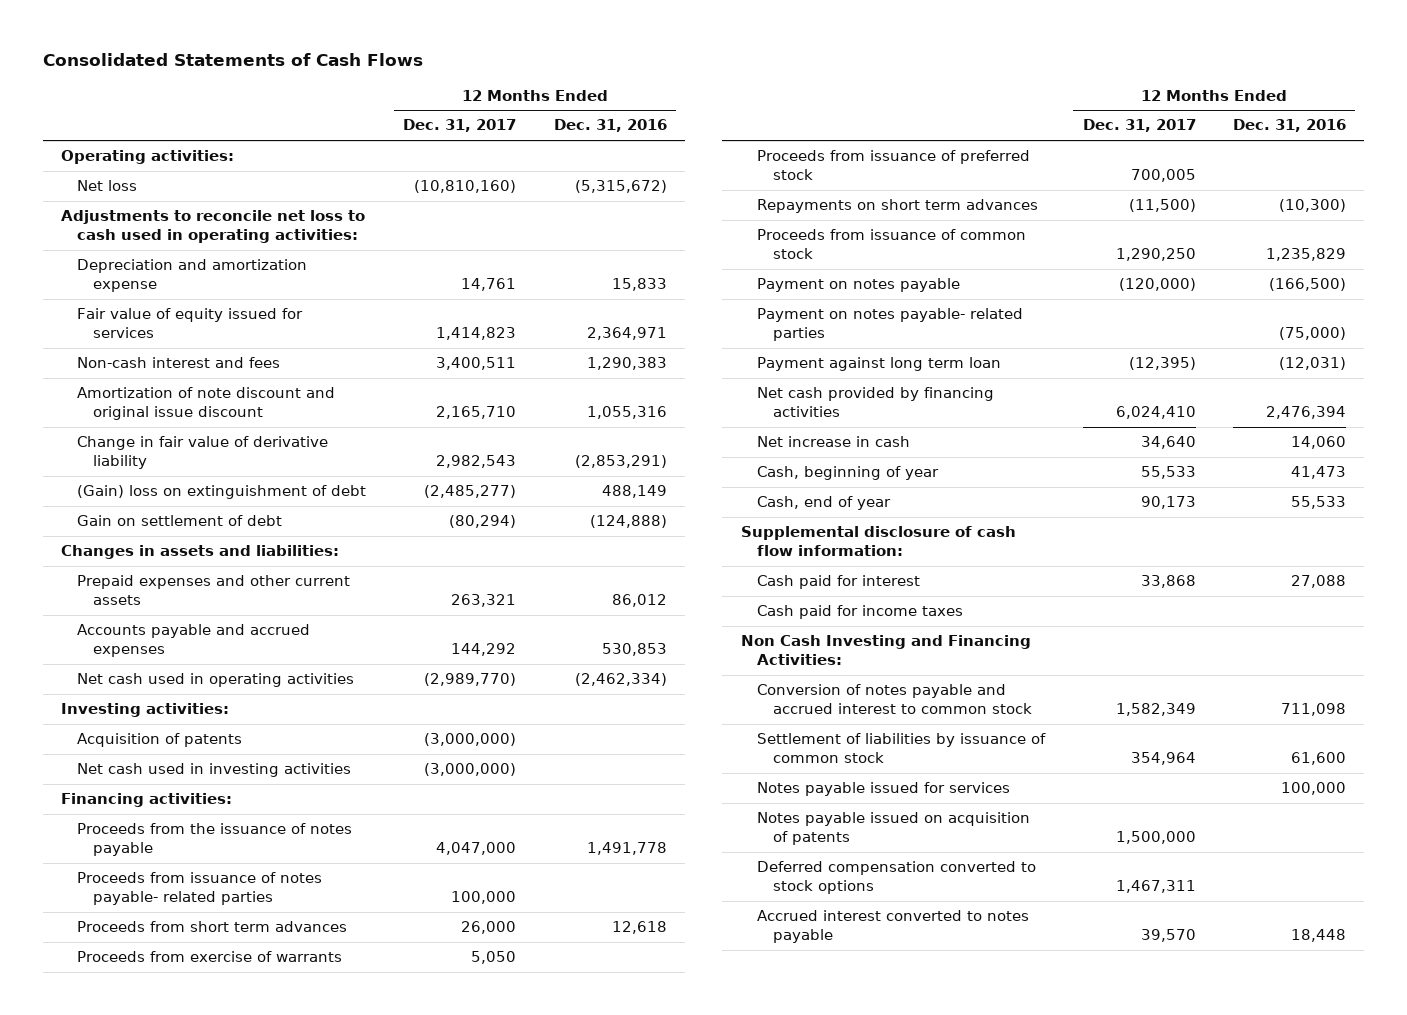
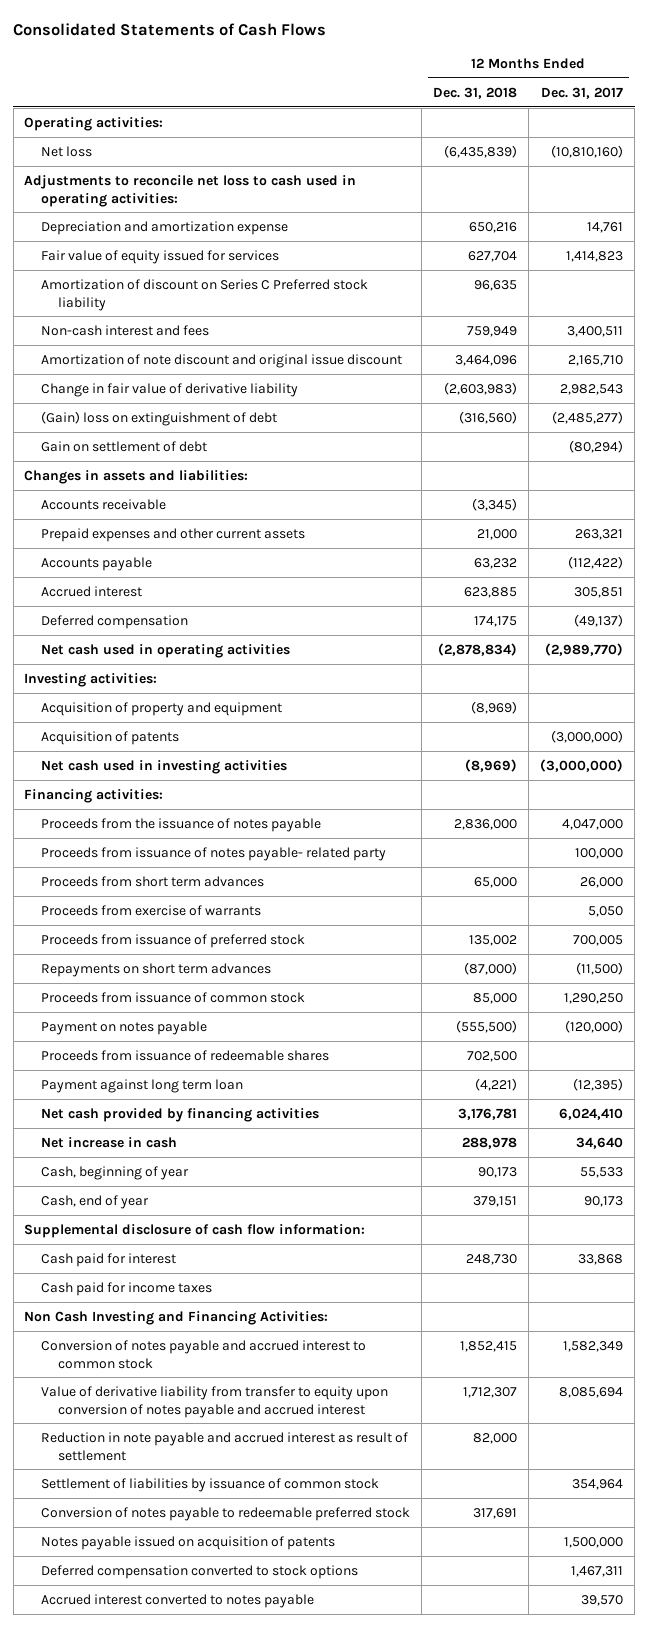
[553,119,667,133] Dec. 31, 2016 -> none
none -> [433,86,518,99] Dec. 31, 2018
none -> [41,278,369,311] Amortization of discount on Series C Preferred stock liability
none -> [41,498,167,510] Accounts receivable
[77,624,311,658] Accounts payable and accrued expenses -> none
none -> [41,556,153,571] Accounts payable
none -> [41,585,143,597] Accrued interest
none -> [41,614,189,629] Deferred compensation
none -> [41,701,283,716] Acquisition of property and equipment
[77,872,323,906] Proceeds from issuance of notes payable- related parties -> [41,846,387,861] Proceeds from issuance of notes payable- related party
[756,308,1023,342] Payment on notes payable- related parties -> none
none -> [41,1049,330,1061] Proceeds from issuance of redeemable shares
none -> [41,1385,389,1418] Value of derivative liability from transfer to equity upon conversion of notes payable and accrued interest
none -> [41,1431,409,1461] Reduction in note payable and accrued interest as result of settlement
[756,782,1010,797] Notes payable issued for services -> none
none -> [41,1506,411,1521] Conversion of notes payable to redeemable preferred stock

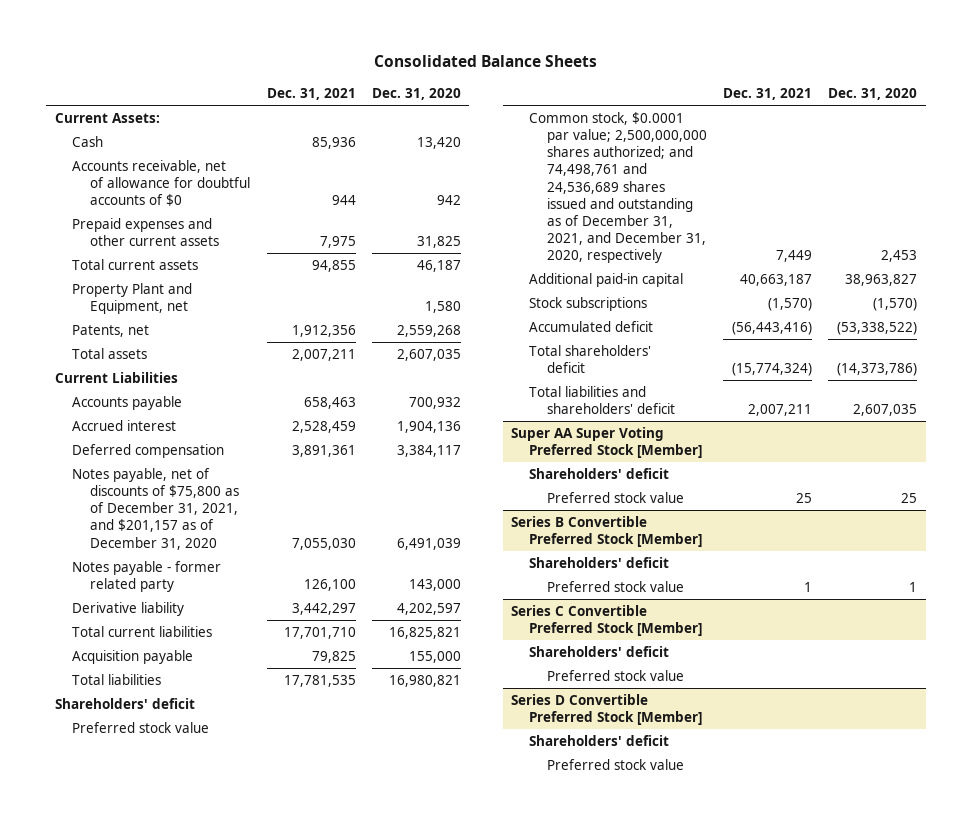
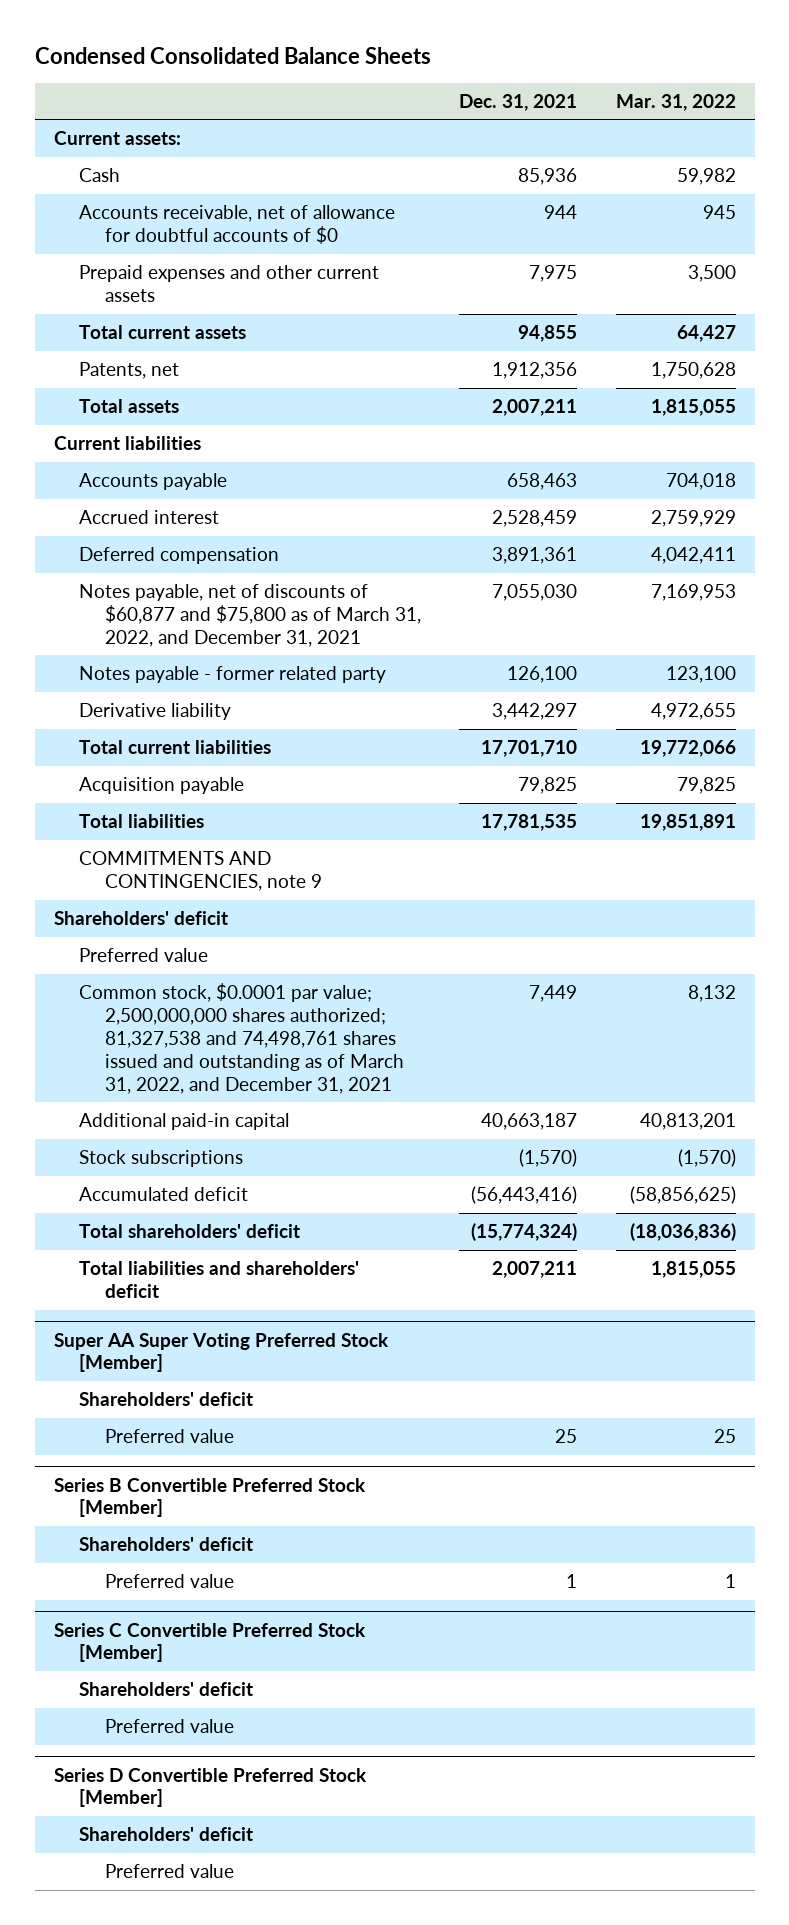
[374,55,598,68] Consolidated Balance Sheets -> [34,46,431,64] Condensed Consolidated Balance Sheets
[371,87,461,100] Dec. 31, 2020 -> none
none -> [615,93,736,111] Mar. 31, 2022
[54,112,160,123] Current Assets: -> [53,131,181,146] Current assets:
[72,282,193,315] Property Plant and Equipment, net -> none
[54,371,178,383] Current Liabilities -> [53,436,201,451] Current liabilities
[72,467,240,550] Notes payable, net of discounts of $75,800 as of December 31, 2021, and $201,157 as of December 31, 2020 -> [79,584,421,647] Notes payable, net of discounts of $60,877 and $75,800 as of March 31, 2022, and December 31, 2021
none -> [79,851,322,891] COMMITMENTS AND CONTINGENCIES, note 9
[72,721,210,733] Preferred stock value -> [79,948,209,963] Preferred value
[528,111,707,264] Common stock, $0.0001 par value; 2,500,000,000 shares authorized; and 74,498,761 and 24,536,689 shares issued and outstanding as of December 31, 2021, and December 31, 2020, respectively -> [79,983,404,1094] Common stock, $0.0001 par value; 2,500,000,000 shares authorized; 81,327,538 and 74,498,761 shares issued and outstanding as of March 31, 2022, and December 31, 2021
[546,491,684,503] Preferred stock value -> [104,1429,234,1444] Preferred value
[546,580,684,592] Preferred stock value -> [104,1574,234,1589] Preferred value
[546,669,684,681] Preferred stock value -> [104,1719,234,1734] Preferred value
[546,758,684,770] Preferred stock value -> [104,1864,234,1879] Preferred value

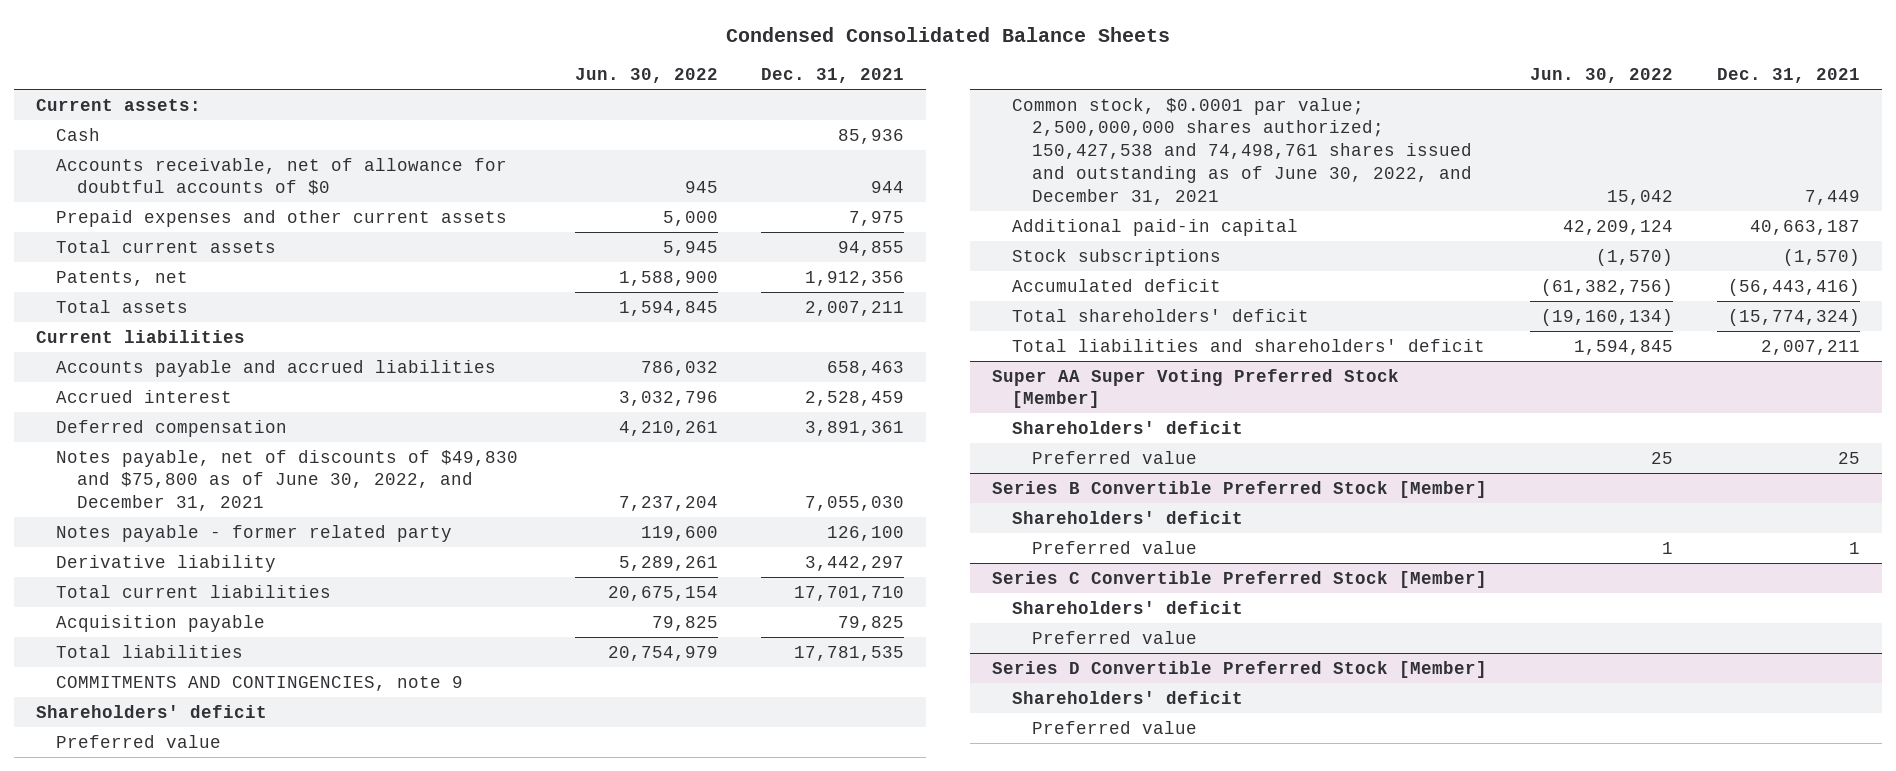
[615,93,736,111] Mar. 31, 2022 -> none
none -> [574,68,718,84] Jun. 30, 2022
[79,473,228,491] Accounts payable -> [56,359,497,377] Accounts payable and accrued liabilities
[79,584,421,647] Notes payable, net of discounts of $60,877 and $75,800 as of March 31, 2022, and December 31, 2021 -> [56,449,519,512] Notes payable, net of discounts of $49,830 and $75,800 as of June 30, 2022, and December 31, 2021
[79,983,404,1094] Common stock, $0.0001 par value; 2,500,000,000 shares authorized; 81,327,538 and 74,498,761 shares issued and outstanding as of March 31, 2022, and December 31, 2021 -> [1012,97,1473,205] Common stock, $0.0001 par value; 2,500,000,000 shares authorized; 150,427,538 and 74,498,761 shares issued and outstanding as of June 30, 2022, and December 31, 2021

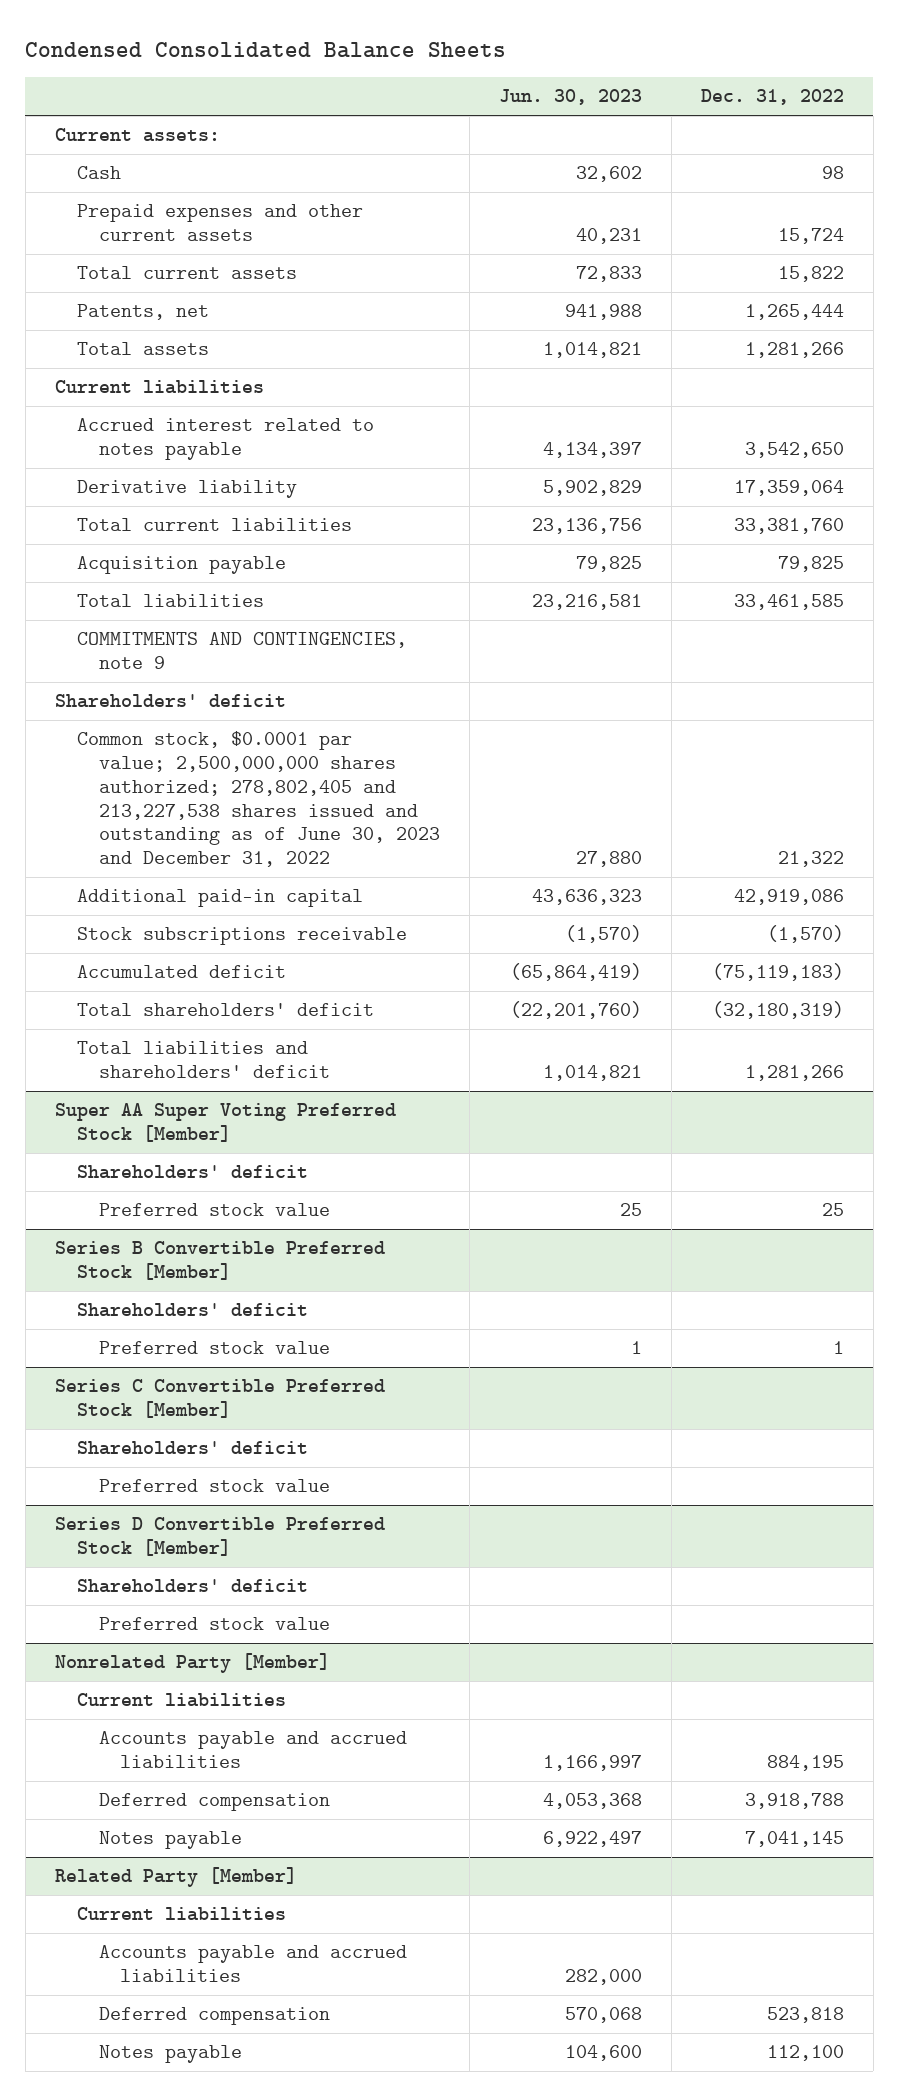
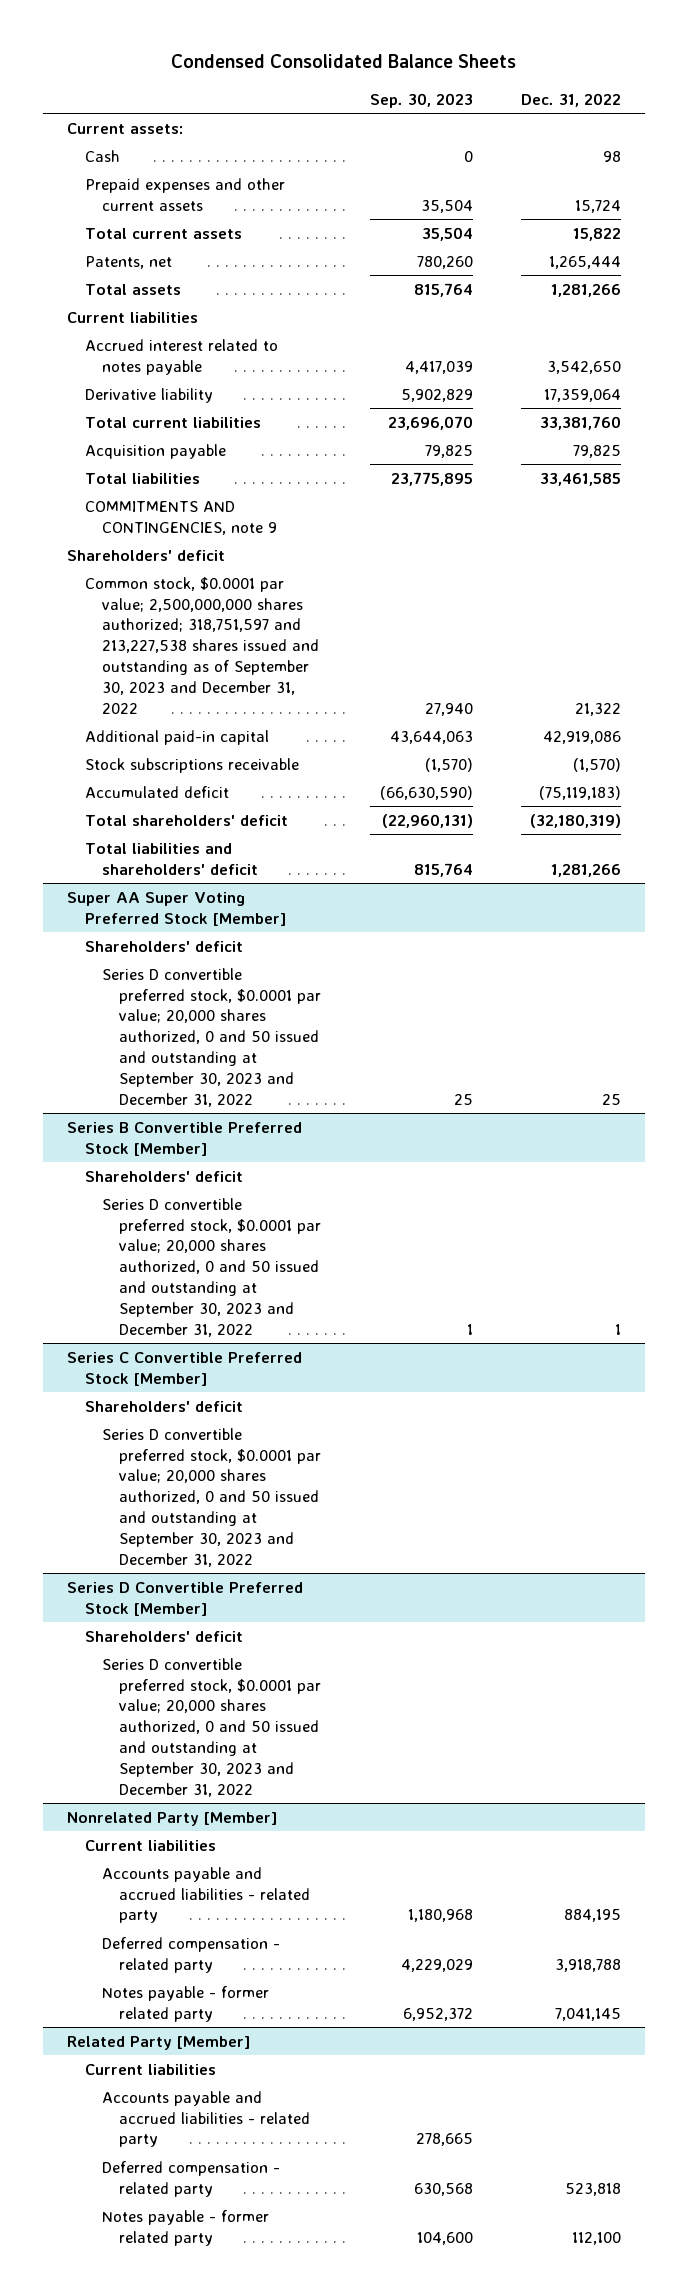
[498,89,642,106] Jun. 30, 2023 -> none
none -> [369,92,473,108] Sep. 30, 2023
[76,731,440,868] Common stock, $0.0001 par value; 2,500,000,000 shares authorized; 278,802,405 and 213,227,538 shares issued and outstanding as of June 30, 2023 and December 31, 2022 -> [84,576,319,714] Common stock, $0.0001 par value; 2,500,000,000 shares authorized; 318,751,597 and 213,227,538 shares issued and outstanding as of September 30, 2023 and December 31, 2022
[98,1203,330,1217] Preferred stock value -> [101,967,322,1107] Series D convertible preferred stock, $0.0001 par value; 20,000 shares authorized, 0 and 50 issued and outstanding at September 30, 2023 and December 31, 2022
[98,1341,330,1355] Preferred stock value -> [101,1197,322,1337] Series D convertible preferred stock, $0.0001 par value; 20,000 shares authorized, 0 and 50 issued and outstanding at September 30, 2023 and December 31, 2022
[98,1479,330,1493] Preferred stock value -> [101,1427,322,1567] Series D convertible preferred stock, $0.0001 par value; 20,000 shares authorized, 0 and 50 issued and outstanding at September 30, 2023 and December 31, 2022
[98,1617,330,1631] Preferred stock value -> [101,1657,322,1797] Series D convertible preferred stock, $0.0001 par value; 20,000 shares authorized, 0 and 50 issued and outstanding at September 30, 2023 and December 31, 2022
[98,1731,407,1768] Accounts payable and accrued liabilities -> [101,1866,311,1924] Accounts payable and accrued liabilities - related party
[98,1793,330,1812] Deferred compensation -> [101,1936,280,1973] Deferred compensation - related party
[98,1831,242,1850] Notes payable -> [101,1985,269,2022] Notes payable - former related party
[98,1945,407,1982] Accounts payable and accrued liabilities -> [101,2090,311,2148] Accounts payable and accrued liabilities - related party
[98,2007,330,2026] Deferred compensation -> [101,2160,280,2197] Deferred compensation - related party
[98,2045,242,2064] Notes payable -> [101,2209,269,2246] Notes payable - former related party

